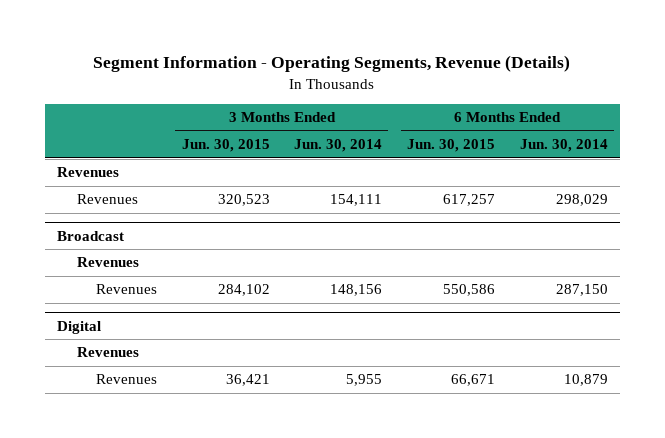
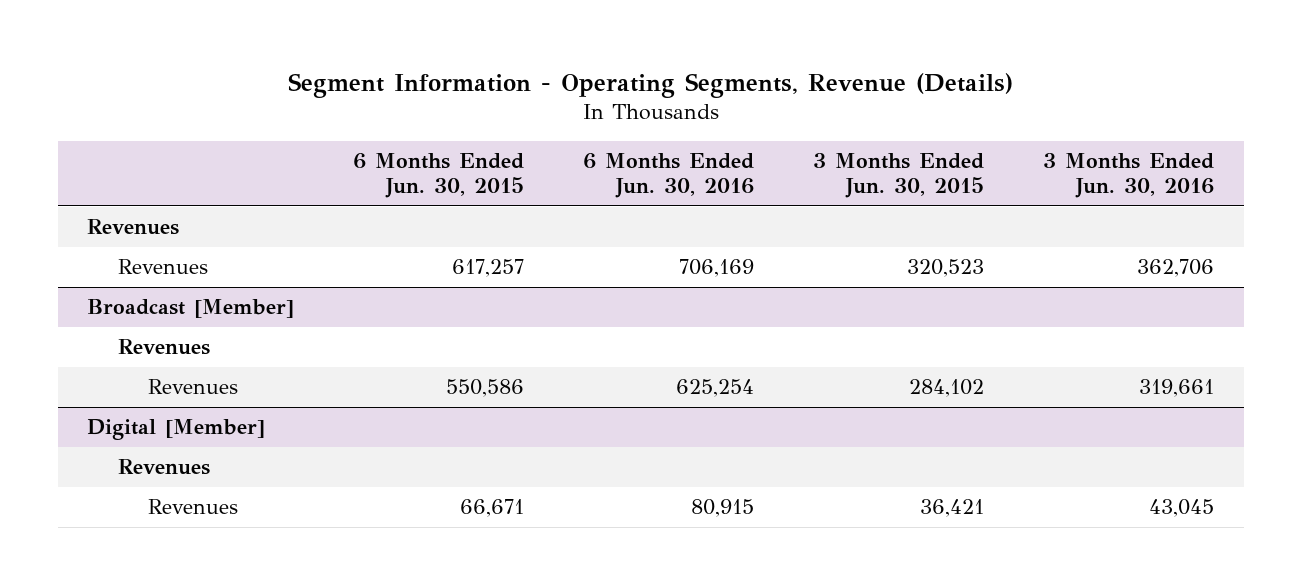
[294,138,383,152] Jun. 30, 2014 -> none
[519,138,608,152] Jun. 30, 2014 -> none
none -> [583,153,755,198] 6 Months Ended Jun. 30, 2016
none -> [1043,153,1215,198] 3 Months Ended Jun. 30, 2016
[57,230,125,241] Broadcast -> [87,299,295,319] Broadcast [Member]
[57,320,102,334] Digital -> [87,419,266,441] Digital [Member]

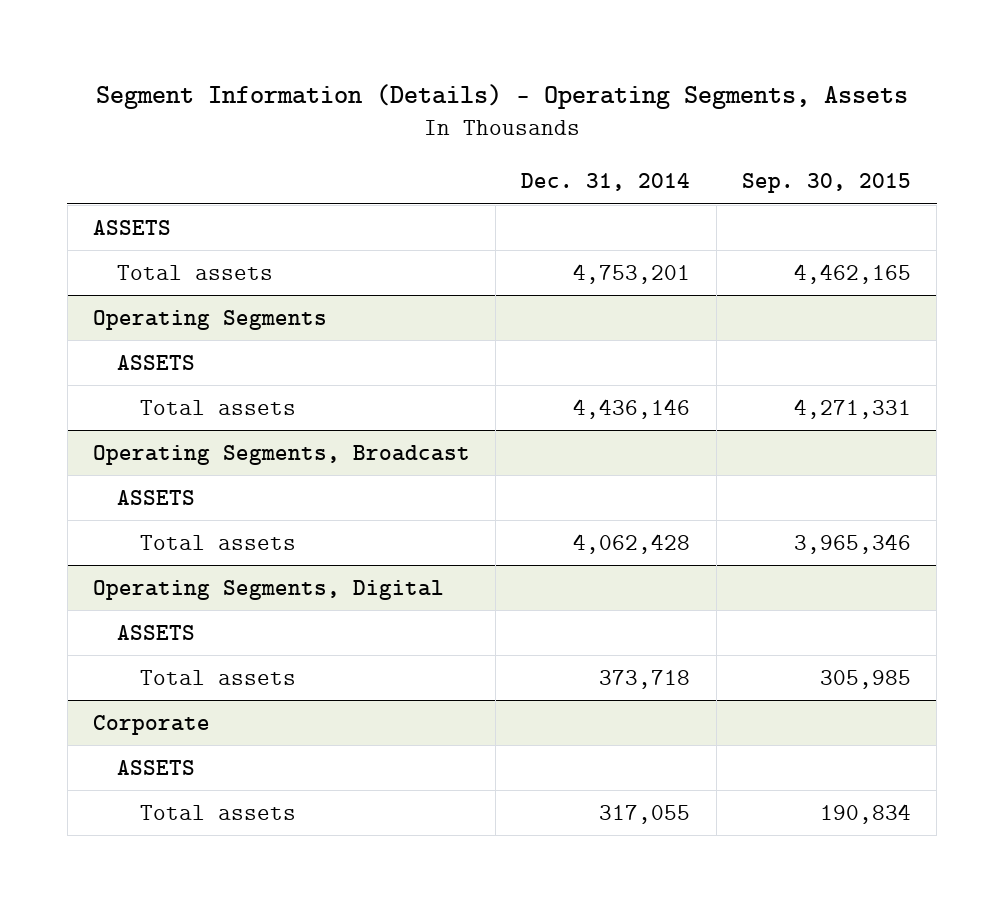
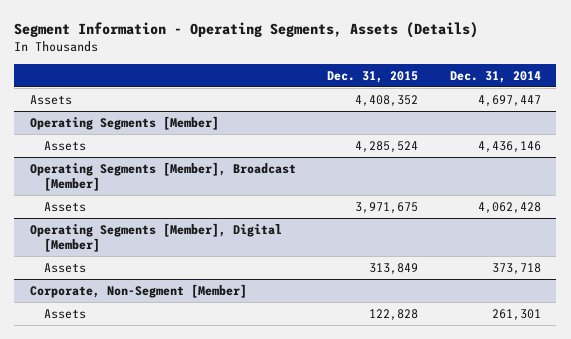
[95,84,908,110] Segment Information (Details) - Operating Segments, Assets -> [14,22,479,39] Segment Information - Operating Segments, Assets (Details)
[741,173,911,194] Sep. 30, 2015 -> none
none -> [327,70,419,83] Dec. 31, 2015
[92,219,171,235] ASSETS -> none
[116,354,195,370] ASSETS -> none
[116,489,195,505] ASSETS -> none
[116,624,195,640] ASSETS -> none
[116,759,195,775] ASSETS -> none
[116,264,273,280] Total assets -> [30,94,73,105] Assets
[573,263,691,284] 4,753,201 -> [477,94,541,107] 4,697,447
[92,309,327,330] Operating Segments -> [30,115,220,130] Operating Segments [Member]
[140,399,297,415] Total assets -> [43,140,86,151] Assets
[92,444,470,465] Operating Segments, Broadcast -> [30,161,297,191] Operating Segments [Member], Broadcast [Member]
[140,534,297,550] Total assets -> [43,201,86,212] Assets
[92,579,444,600] Operating Segments, Digital -> [30,222,283,252] Operating Segments [Member], Digital [Member]
[140,669,297,685] Total assets -> [43,262,86,273] Assets
[92,714,210,735] Corporate -> [30,283,248,298] Corporate, Non-Segment [Member]
[140,804,297,820] Total assets -> [43,308,86,319] Assets
[599,804,691,824] 317,055 -> [491,308,541,321] 261,301

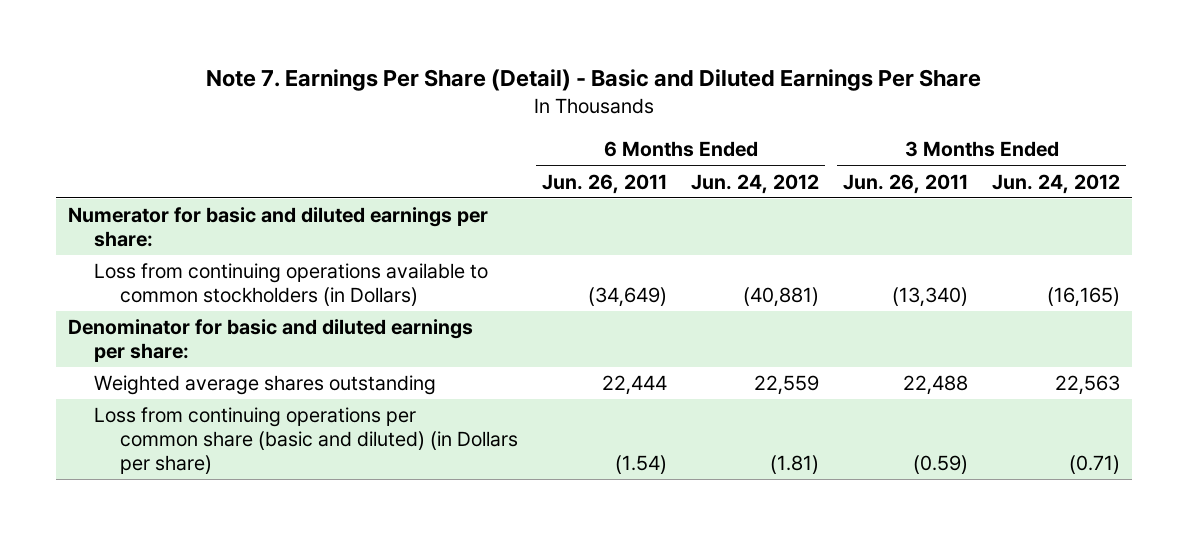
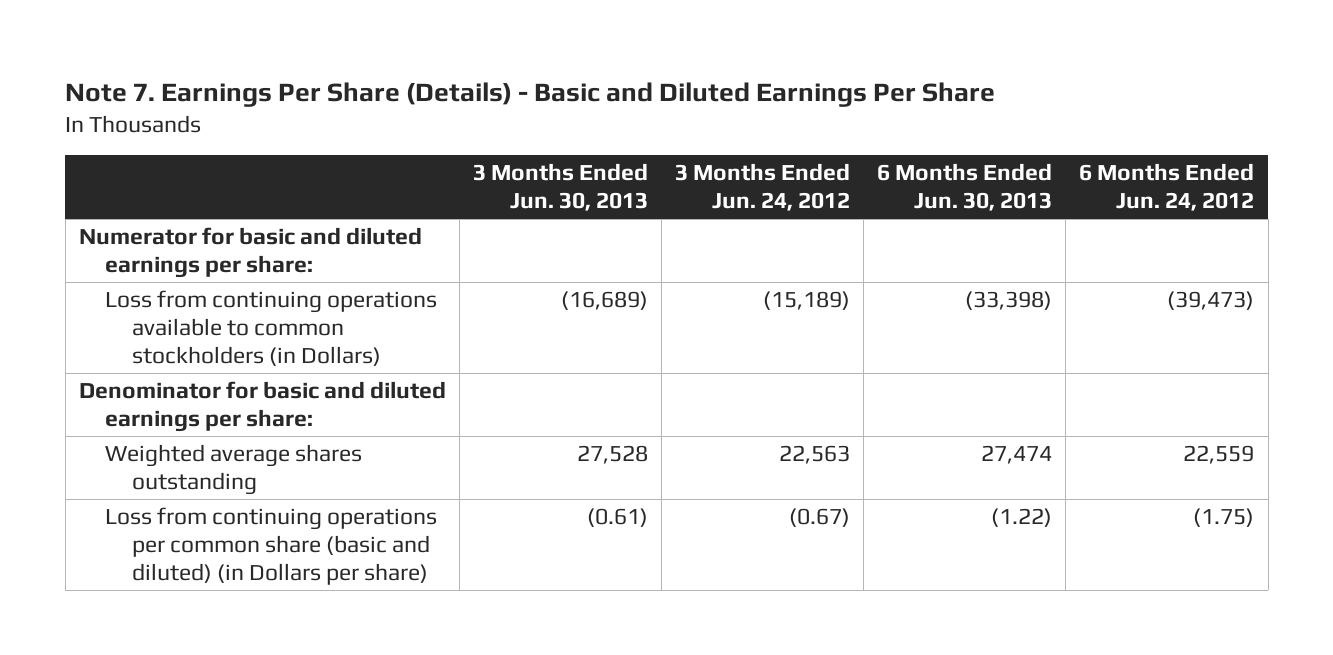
[206,69,982,92] Note 7. Earnings Per Share (Detail) - Basic and Diluted Earnings Per Share -> [65,82,996,108] Note 7. Earnings Per Share (Details) - Basic and Diluted Earnings Per Share
[542,173,668,194] Jun. 26, 2011 -> none
[843,173,969,194] Jun. 26, 2011 -> none
none -> [473,163,649,212] 3 Months Ended Jun. 30, 2013
none -> [877,163,1053,212] 6 Months Ended Jun. 30, 2013
[743,287,820,308] (40,881) -> [1167,290,1255,310] (39,473)
[1047,287,1121,308] (16,165) -> [763,290,851,310] (15,189)
[770,455,820,475] (1.81) -> [1193,507,1255,527] (1.75)
[1069,455,1121,475] (0.71) -> [789,507,851,527] (0.67)

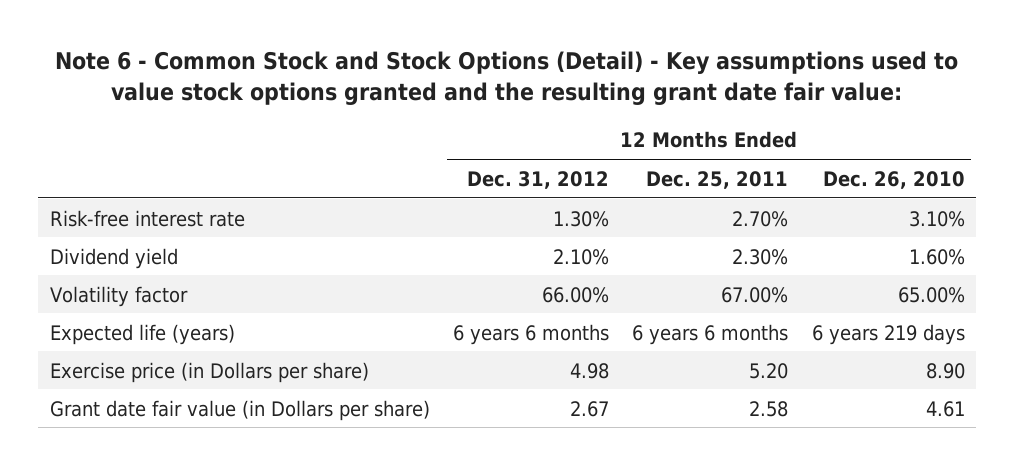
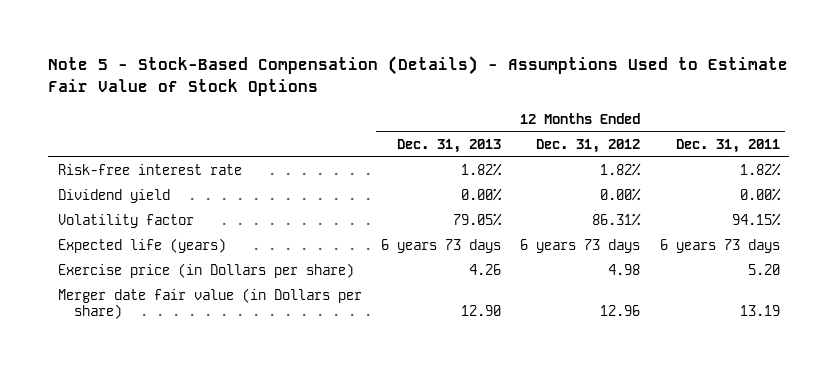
[55,51,959,106] Note 6 - Common Stock and Stock Options (Detail) - Key assumptions used to value stock options granted and the resulting grant date fair value: -> [48,56,789,96] Note 5 - Stock-Based Compensation (Details) - Assumptions Used to Estimate Fair Value of Stock Options
[646,170,789,189] Dec. 25, 2011 -> none
[822,170,965,189] Dec. 26, 2010 -> none
none -> [397,138,502,153] Dec. 31, 2013
none -> [675,138,780,153] Dec. 31, 2011
[552,210,609,227] 1.30% -> [600,162,642,176] 1.82%
[552,248,609,265] 2.10% -> [600,187,642,201] 0.00%
[541,286,609,303] 66.00% -> [592,212,642,226] 86.31%
[452,323,609,345] 6 years 6 months -> [520,238,641,253] 6 years 73 days
[49,399,430,421] Grant date fair value (in Dollars per share) -> [57,287,362,320] Merger date fair value (in Dollars per share)
[569,400,609,417] 2.67 -> [600,305,641,317] 12.96

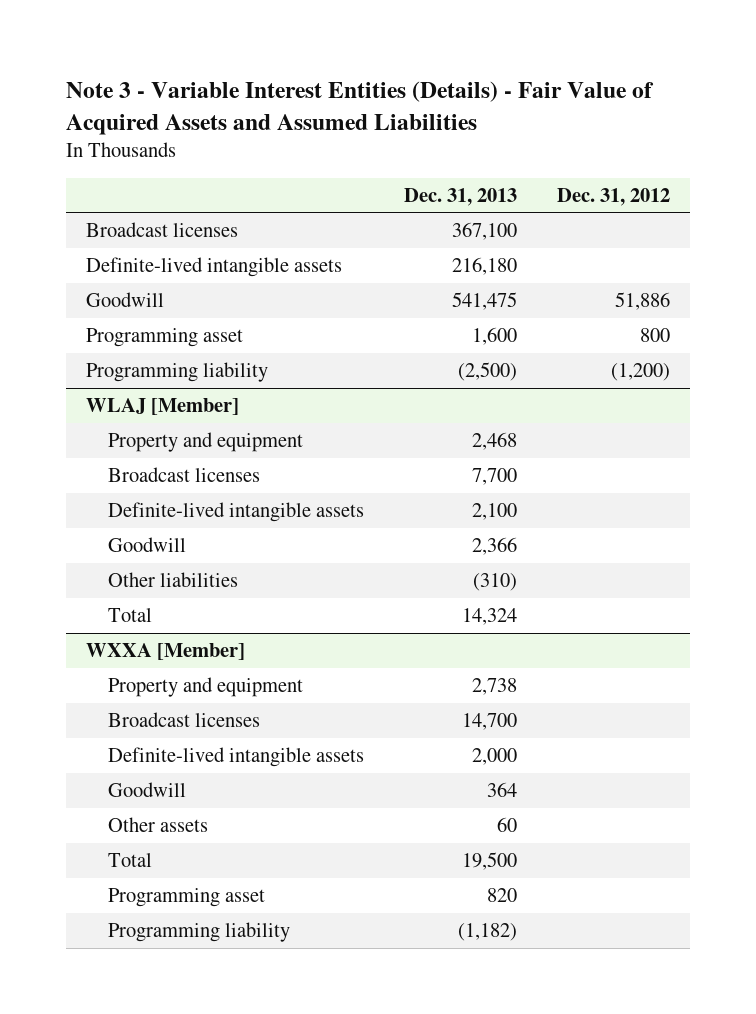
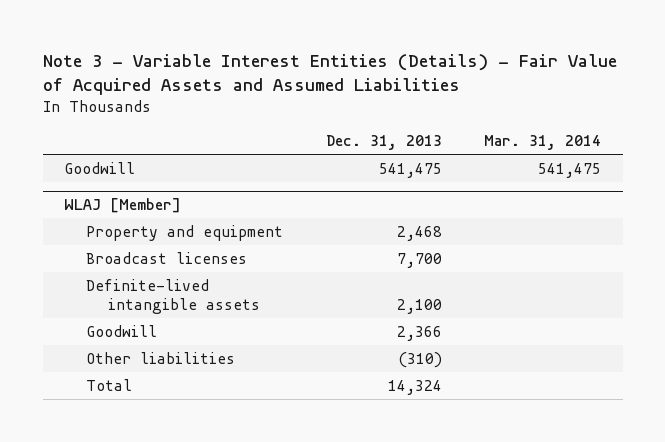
[556,187,670,206] Dec. 31, 2012 -> none
none -> [484,135,602,151] Mar. 31, 2014
[86,222,239,238] Broadcast licenses -> none
[86,257,343,278] Definite-lived intangible assets -> none
[86,328,244,348] Programming asset -> none
[86,362,269,383] Programming liability -> none
[86,643,246,661] WXXA [Member] -> none
[107,677,303,698] Property and equipment -> none
[107,712,260,728] Broadcast licenses -> none
[107,747,364,768] Definite-lived intangible assets -> none
[107,782,186,798] Goodwill -> none
[107,817,208,833] Other assets -> none
[107,853,152,868] Total -> none
[107,888,265,908] Programming asset -> none
[107,922,290,943] Programming liability -> none

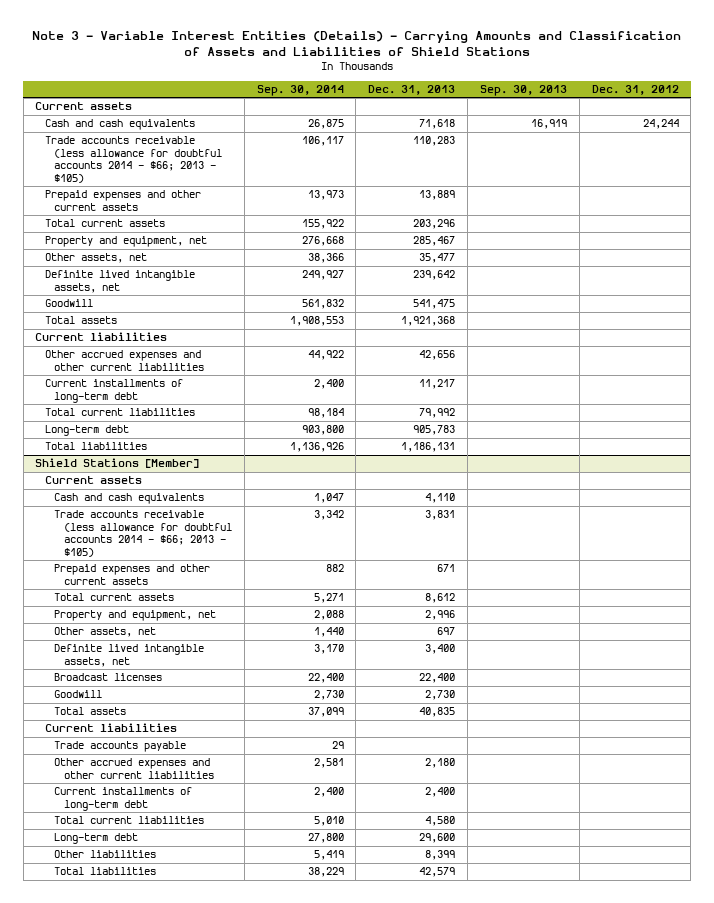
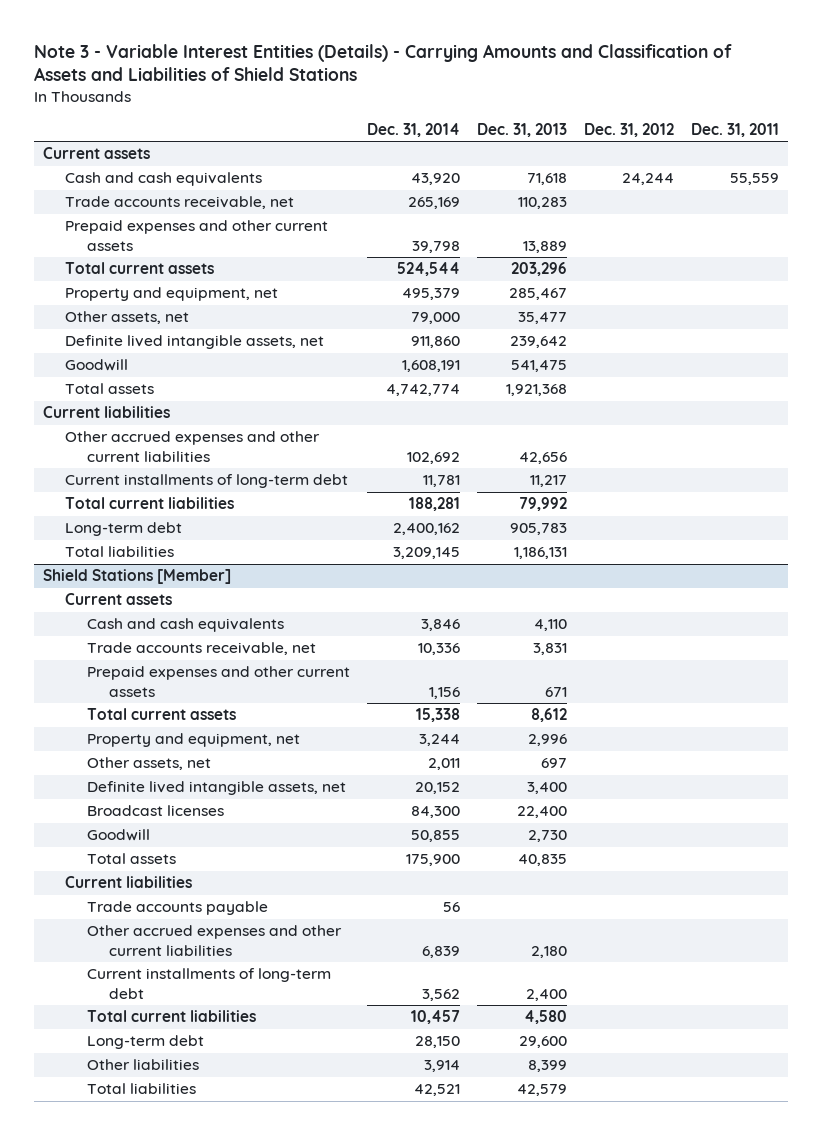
[256,84,344,96] Sep. 30, 2014 -> none
[479,84,567,96] Sep. 30, 2013 -> none
none -> [367,122,461,137] Dec. 31, 2014
none -> [691,122,780,137] Dec. 31, 2011
[44,136,223,183] Trade accounts receivable (less allowance for doubtful accounts 2014 - $66; 2013 - $105) -> [64,196,294,210] Trade accounts receivable, net
[54,510,232,557] Trade accounts receivable (less allowance for doubtful accounts 2014 - $66; 2013 - $105) -> [87,642,317,656] Trade accounts receivable, net

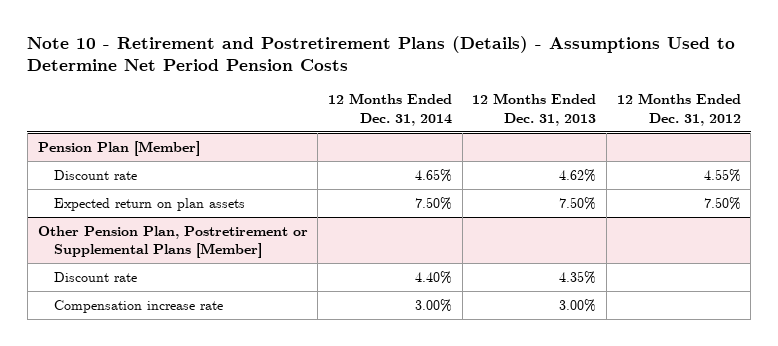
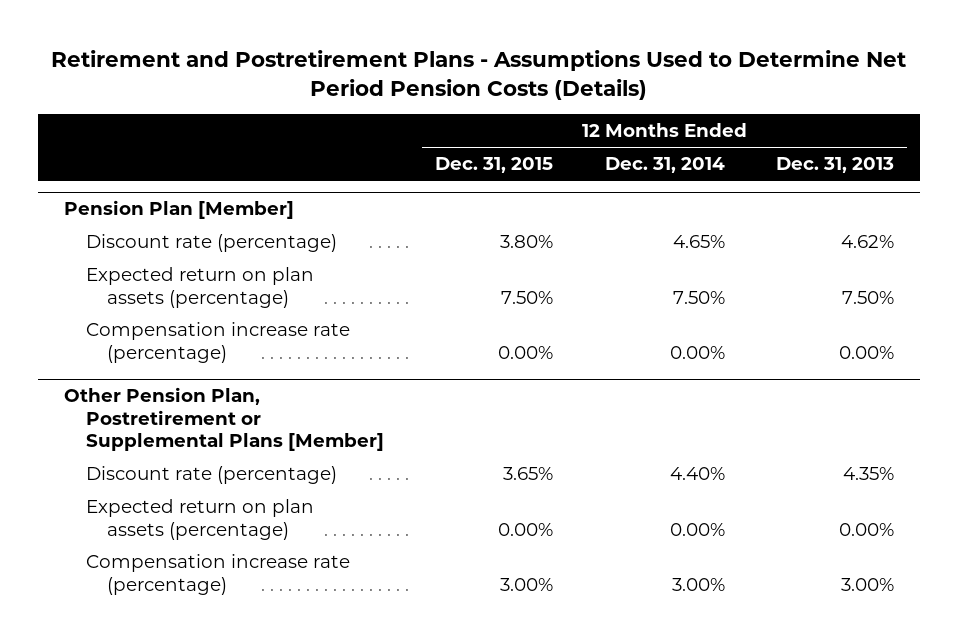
[27,36,736,72] Note 10 - Retirement and Postretirement Plans (Details) - Assumptions Used to Determine Net Period Pension Costs -> [51,49,907,100] Retirement and Postretirement Plans - Assumptions Used to Determine Net Period Pension Costs (Details)
[616,93,741,126] 12 Months Ended Dec. 31, 2012 -> none
none -> [435,157,554,174] Dec. 31, 2015
[53,169,137,180] Discount rate -> [85,233,337,252] Discount rate (percentage)
[53,197,245,211] Expected return on plan assets -> [85,266,314,308] Expected return on plan assets (percentage)
none -> [85,321,350,363] Compensation increase rate (percentage)
[53,271,137,282] Discount rate -> [85,465,337,484] Discount rate (percentage)
none -> [85,498,314,540] Expected return on plan assets (percentage)
[53,299,223,313] Compensation increase rate -> [85,553,350,595] Compensation increase rate (percentage)

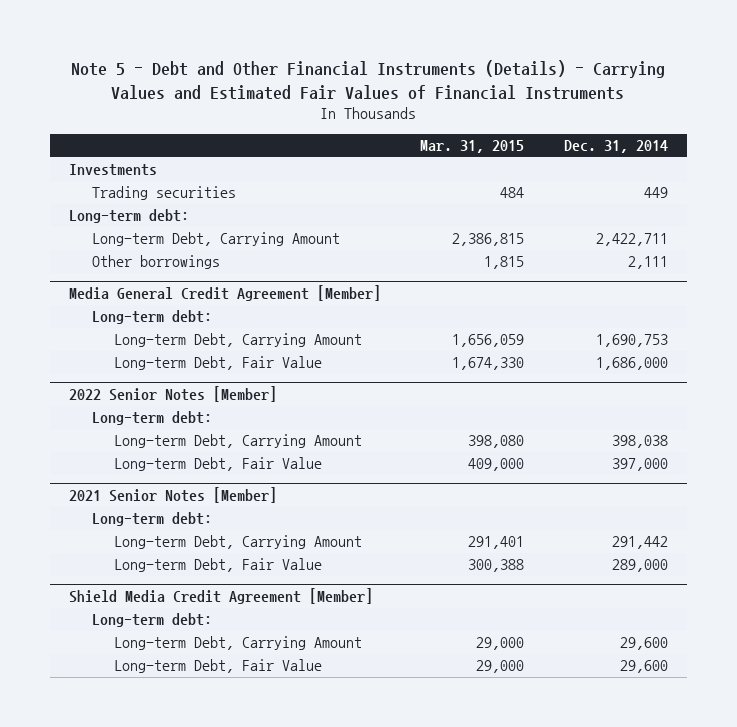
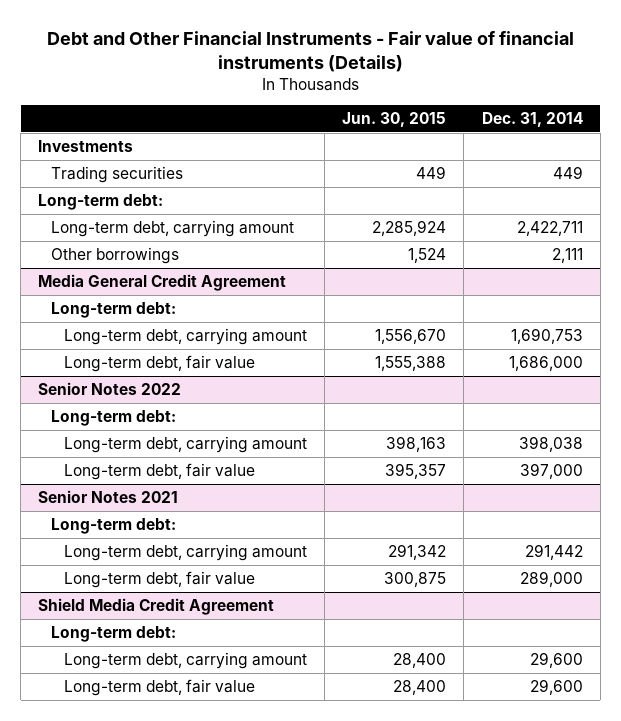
[71,59,666,100] Note 5 - Debt and Other Financial Instruments (Details) - Carrying Values and Estimated Fair Values of Financial Instruments -> [46,30,574,72] Debt and Other Financial Instruments - Fair value of financial instruments (Details)
[420,140,525,154] Mar. 31, 2015 -> none
none -> [342,112,447,128] Jun. 30, 2015
[91,232,340,247] Long-term Debt, Carrying Amount -> [51,219,295,237] Long-term debt, carrying amount
[69,285,382,302] Media General Credit Agreement [Member] -> [38,273,287,291] Media General Credit Agreement
[113,333,362,348] Long-term Debt, Carrying Amount -> [63,327,307,345] Long-term debt, carrying amount
[113,356,322,371] Long-term Debt, Fair Value -> [63,354,255,372] Long-term debt, fair value
[69,386,278,403] 2022 Senior Notes [Member] -> [38,381,182,395] Senior Notes 2022
[113,434,362,449] Long-term Debt, Carrying Amount -> [63,435,307,453] Long-term debt, carrying amount
[113,457,322,472] Long-term Debt, Fair Value -> [63,462,255,480] Long-term debt, fair value
[69,487,278,504] 2021 Senior Notes [Member] -> [38,489,179,503] Senior Notes 2021
[113,535,362,550] Long-term Debt, Carrying Amount -> [63,543,307,561] Long-term debt, carrying amount
[113,558,322,573] Long-term Debt, Fair Value -> [63,570,255,588] Long-term debt, fair value
[69,588,374,605] Shield Media Credit Agreement [Member] -> [38,597,275,615] Shield Media Credit Agreement
[113,636,362,651] Long-term Debt, Carrying Amount -> [63,651,307,669] Long-term debt, carrying amount
[113,659,322,674] Long-term Debt, Fair Value -> [63,678,255,696] Long-term debt, fair value

